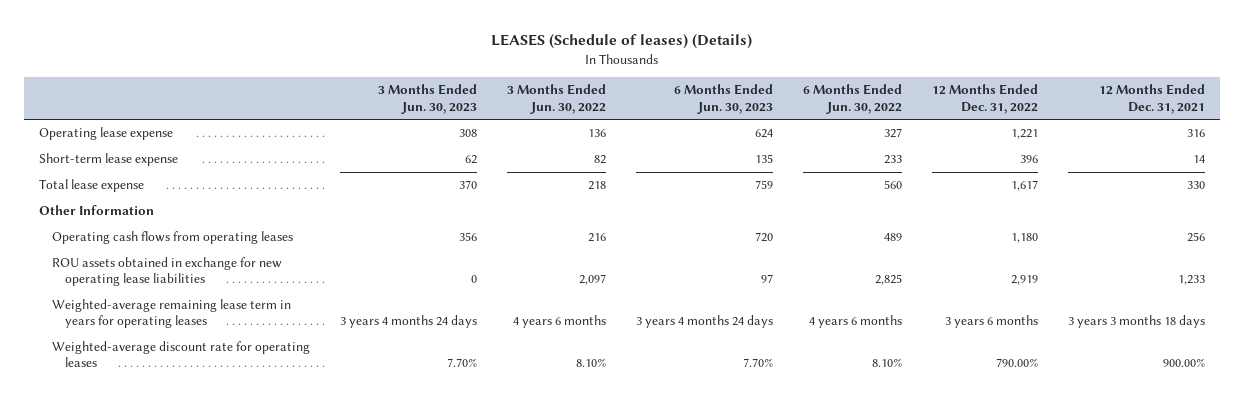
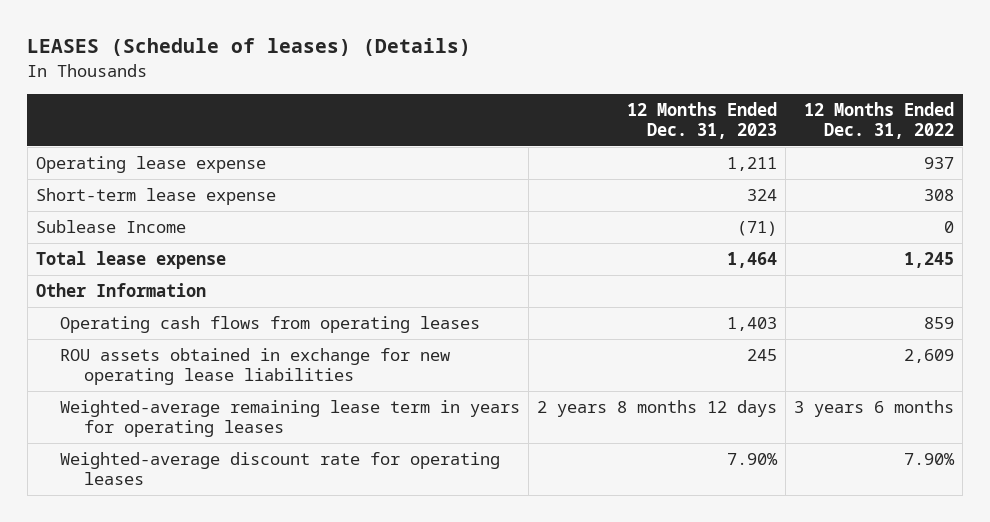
[377,84,477,114] 3 Months Ended Jun. 30, 2023 -> none
[506,84,606,114] 3 Months Ended Jun. 30, 2022 -> none
[674,84,774,114] 6 Months Ended Jun. 30, 2023 -> none
[803,84,903,114] 6 Months Ended Jun. 30, 2022 -> none
[1099,84,1206,114] 12 Months Ended Dec. 31, 2021 -> none
none -> [626,101,777,139] 12 Months Ended Dec. 31, 2023
[1011,129,1039,140] 1,221 -> [924,157,955,170] 937
[1020,155,1039,164] 396 -> [924,189,955,202] 308
none -> [35,220,186,234] Sublease Income
[1011,180,1039,192] 1,617 -> [904,252,955,269] 1,245
[1011,233,1039,244] 1,180 -> [924,317,955,330] 859
[1011,275,1039,286] 2,919 -> [904,349,955,364] 2,609
[996,358,1039,368] 790.00% -> [904,453,956,466] 7.90%

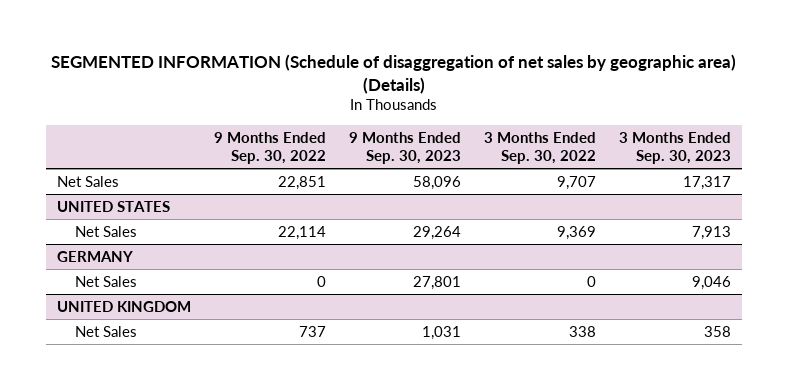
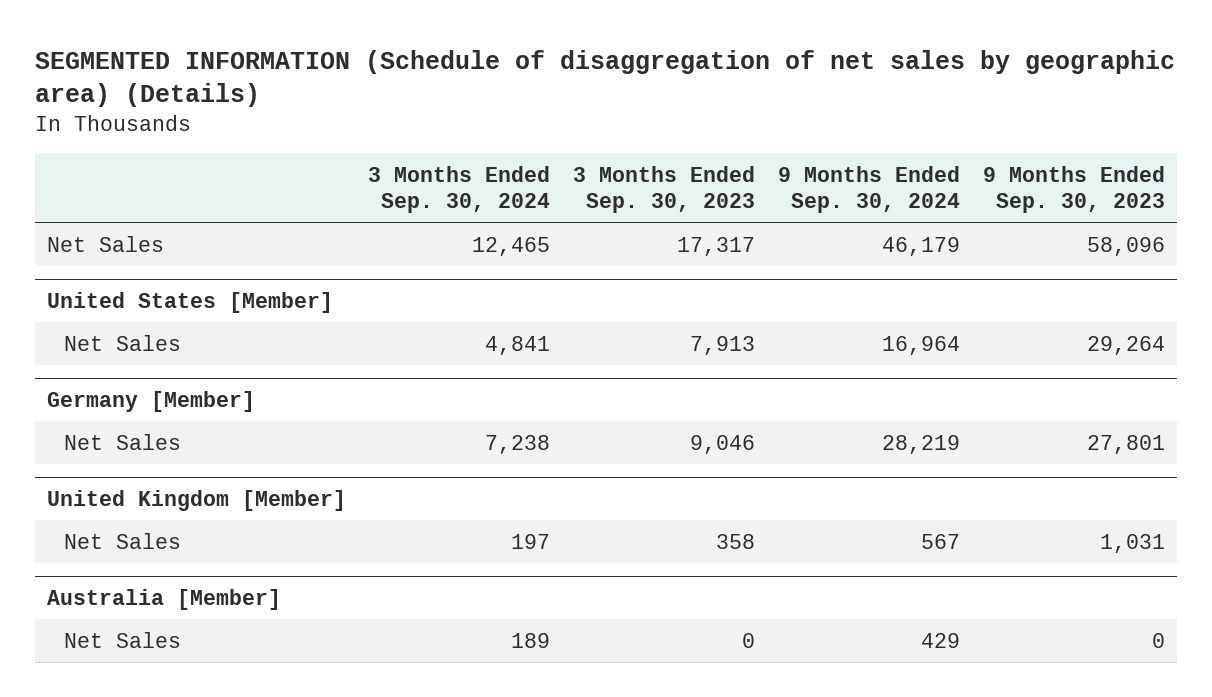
[214,131,327,164] 9 Months Ended Sep. 30, 2022 -> none
[484,131,597,164] 3 Months Ended Sep. 30, 2022 -> none
none -> [368,165,551,214] 3 Months Ended Sep. 30, 2024
none -> [778,165,961,214] 9 Months Ended Sep. 30, 2024
[57,200,171,212] UNITED STATES -> [46,291,333,313] United States [Member]
[57,250,134,262] GERMANY -> [46,390,255,412] Germany [Member]
[57,300,192,312] UNITED KINGDOM -> [46,489,346,511] United Kingdom [Member]
none -> [46,588,281,610] Australia [Member]
none -> [64,631,182,648] Net Sales

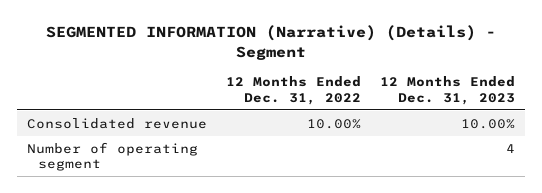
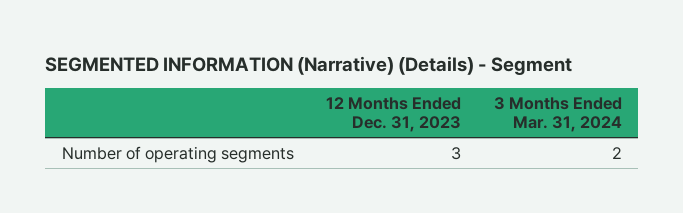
[226,76,362,105] 12 Months Ended Dec. 31, 2022 -> none
none -> [493,96,622,132] 3 Months Ended Mar. 31, 2024
[26,117,207,129] Consolidated revenue -> none
[26,141,198,172] Number of operating segment -> [61,145,294,163] Number of operating segments
[506,143,516,153] 4 -> [451,146,462,160] 3

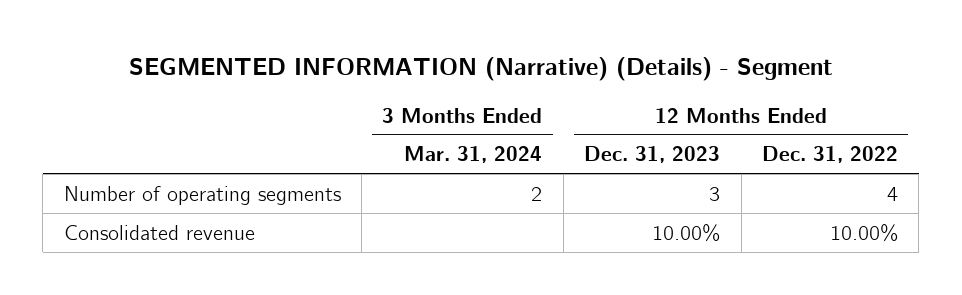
none -> [762,146,899,164] Dec. 31, 2022
none -> [63,224,255,240] Consolidated revenue

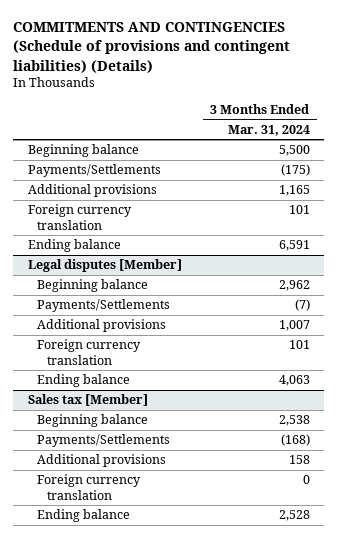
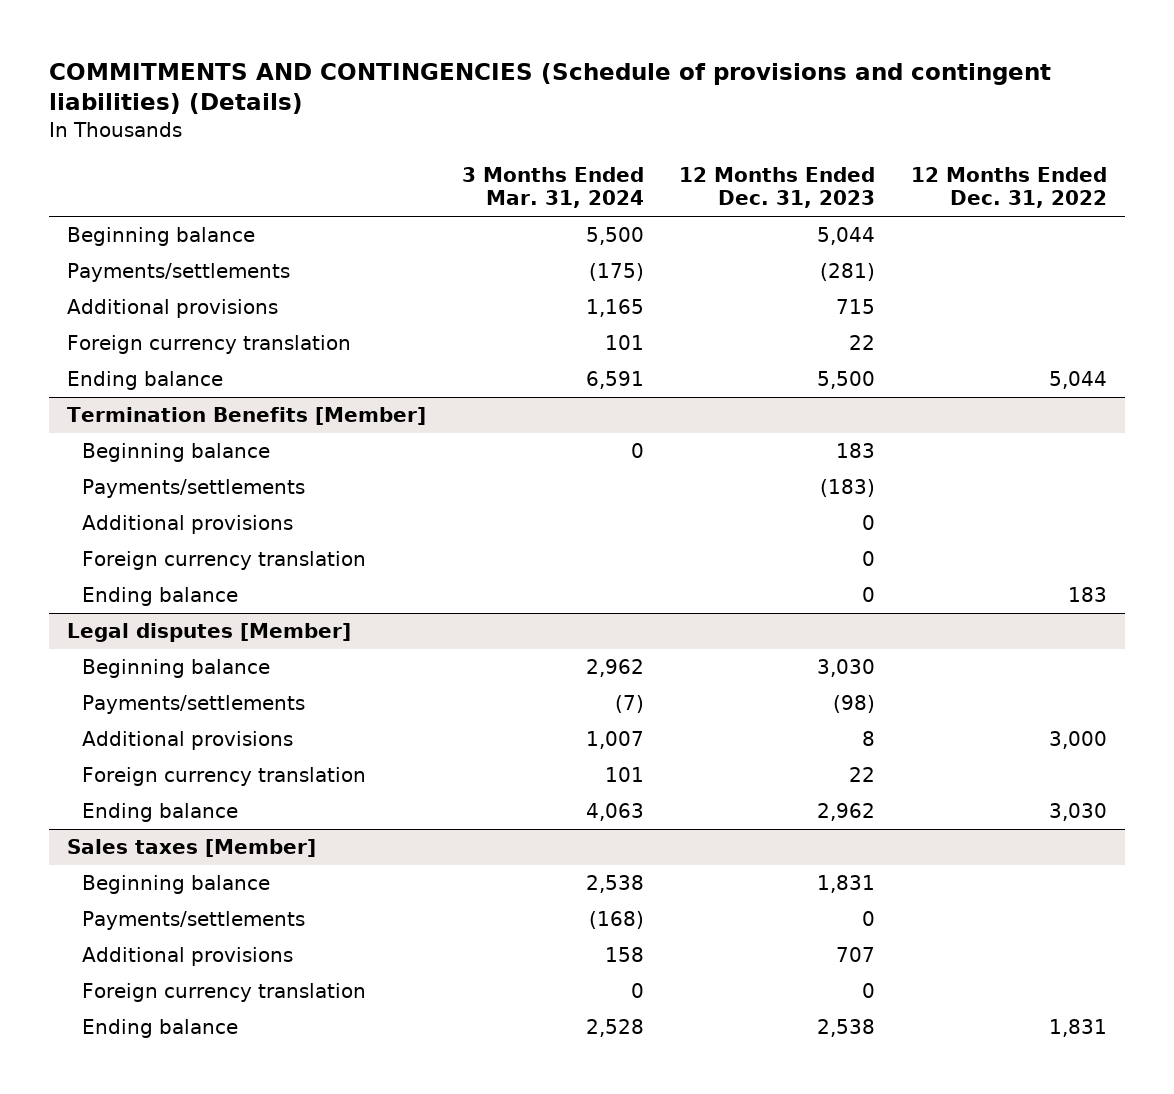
none -> [679,166,876,209] 12 Months Ended Dec. 31, 2023
none -> [910,166,1107,209] 12 Months Ended Dec. 31, 2022
[27,164,161,178] Payments/Settlements -> [66,263,290,283] Payments/settlements
none -> [66,407,426,426] Termination Benefits [Member]
none -> [82,443,271,463] Beginning balance
none -> [82,479,306,499] Payments/settlements
none -> [82,515,294,535] Additional provisions
none -> [82,551,367,571] Foreign currency translation
none -> [82,587,239,607] Ending balance
[37,299,171,313] Payments/Settlements -> [82,695,306,715] Payments/settlements
[27,394,148,407] Sales tax [Member] -> [66,839,316,858] Sales taxes [Member]
[37,434,171,448] Payments/Settlements -> [82,911,306,931] Payments/settlements

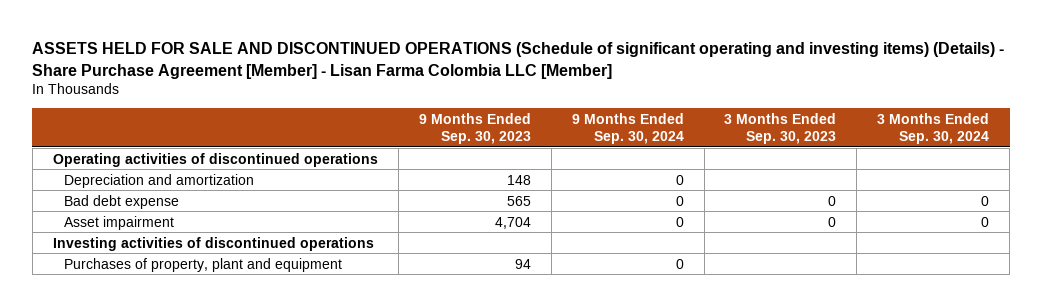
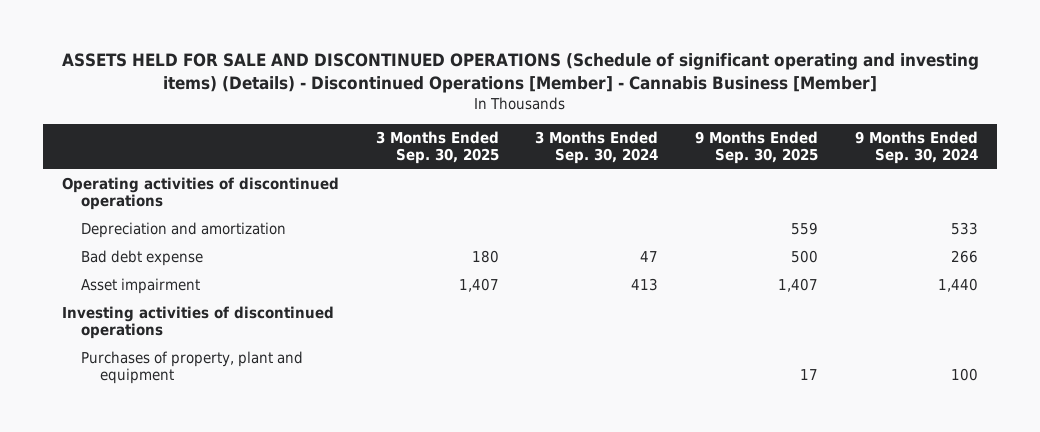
[32,41,1005,79] ASSETS HELD FOR SALE AND DISCONTINUED OPERATIONS (Schedule of significant operating and investing items) (Details) - Share Purchase Agreement [Member] - Lisan Farma Colombia LLC [Member] -> [61,53,979,94] ASSETS HELD FOR SALE AND DISCONTINUED OPERATIONS (Schedule of significant operating and investing items) (Details) - Discontinued Operations [Member] - Cannabis Business [Member]
[418,112,531,144] 9 Months Ended Sep. 30, 2023 -> none
[724,112,837,144] 3 Months Ended Sep. 30, 2023 -> none
none -> [375,131,499,165] 3 Months Ended Sep. 30, 2025
none -> [695,131,819,165] 9 Months Ended Sep. 30, 2025
[675,174,684,185] 0 -> [951,222,979,236] 533
[675,195,684,206] 0 -> [951,250,979,264] 266
[981,195,990,206] 0 -> [640,251,659,263] 47
[675,216,684,227] 0 -> [938,278,979,293] 1,440
[981,216,990,227] 0 -> [631,278,659,292] 413
[675,258,684,269] 0 -> [951,368,979,382] 100

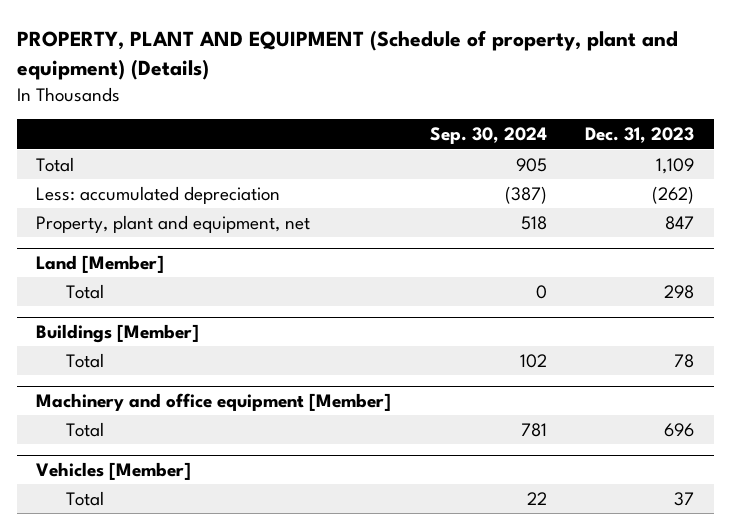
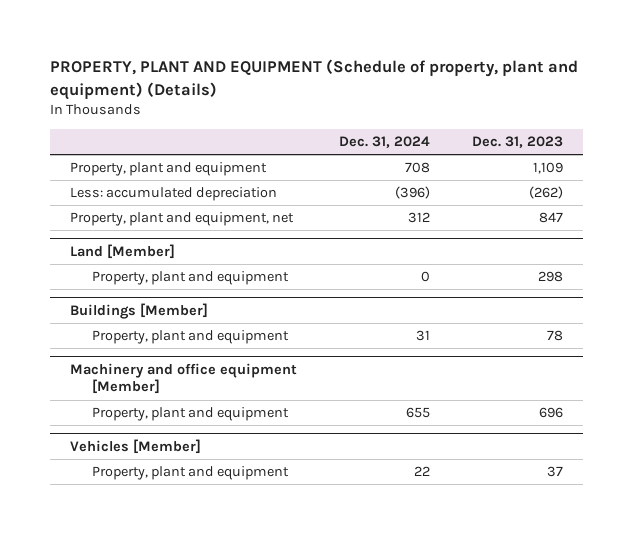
[429,127,547,145] Sep. 30, 2024 -> none
none -> [339,136,431,149] Dec. 31, 2024
[36,156,75,172] Total -> [70,162,268,177] Property, plant and equipment
[65,283,104,299] Total -> [91,271,289,286] Property, plant and equipment
[65,352,104,368] Total -> [91,330,289,345] Property, plant and equipment
[65,421,104,437] Total -> [91,407,289,422] Property, plant and equipment
[65,490,104,506] Total -> [91,466,289,481] Property, plant and equipment

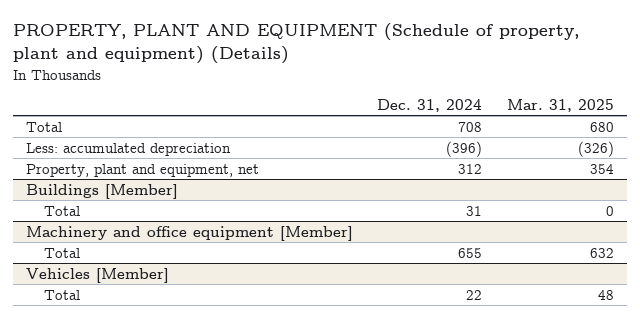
[471,136,563,149] Dec. 31, 2023 -> none
none -> [507,99,615,113] Mar. 31, 2025
[70,162,268,177] Property, plant and equipment -> [25,121,62,132] Total
[70,244,176,260] Land [Member] -> none
[91,271,289,286] Property, plant and equipment -> none
[91,330,289,345] Property, plant and equipment -> [44,205,81,216] Total
[91,407,289,422] Property, plant and equipment -> [44,247,81,258] Total
[91,466,289,481] Property, plant and equipment -> [44,289,81,300] Total

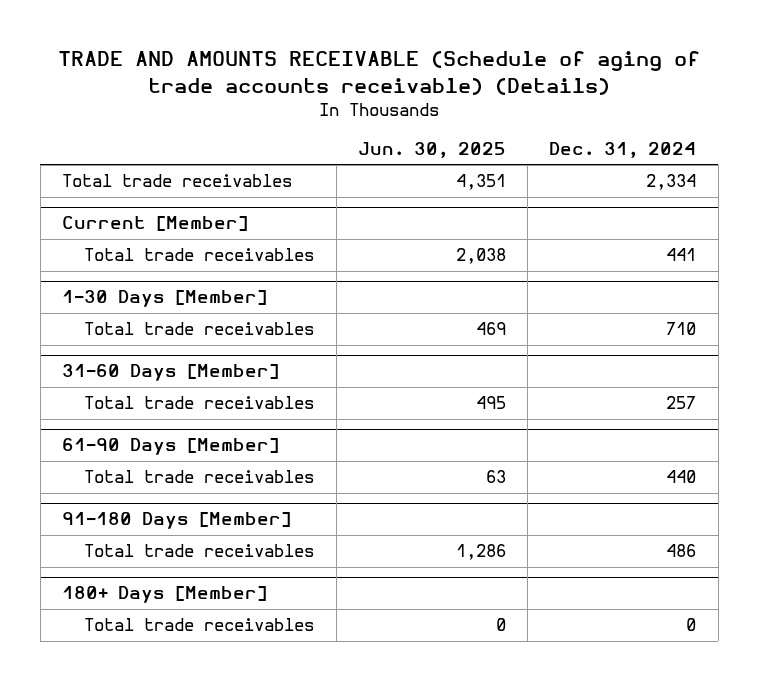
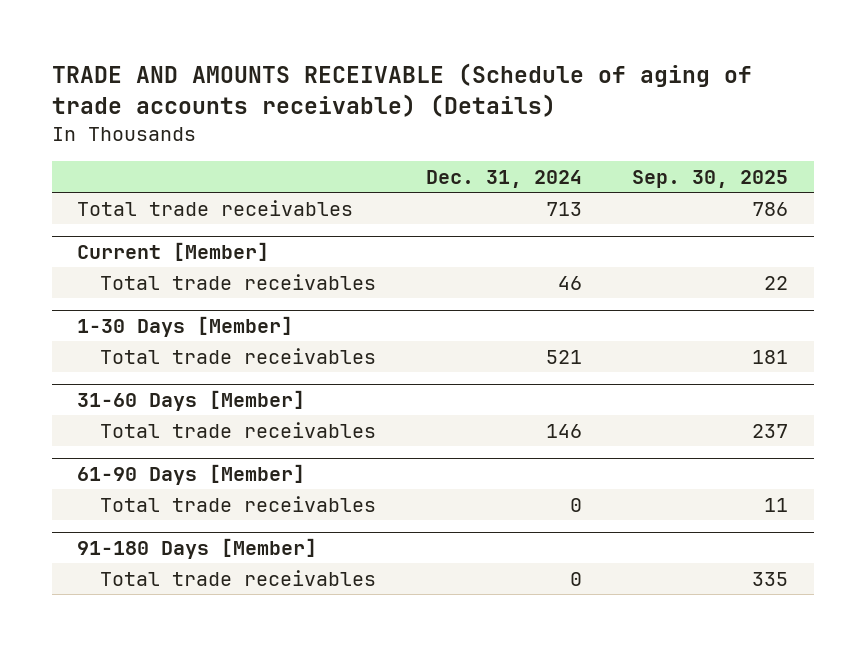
[357,141,506,158] Jun. 30, 2025 -> none
none -> [632,169,789,188] Sep. 30, 2025
[646,174,697,191] 2,334 -> [546,201,583,216] 713
[666,248,697,262] 441 -> [558,275,583,290] 46
[666,322,697,336] 710 -> [546,349,583,364] 521
[666,396,697,410] 257 -> [546,423,583,438] 146
[666,470,697,484] 440 -> [570,497,583,512] 0
[84,544,315,558] Total trade receivables -> none
[61,586,267,604] 180+ Days [Member] -> none

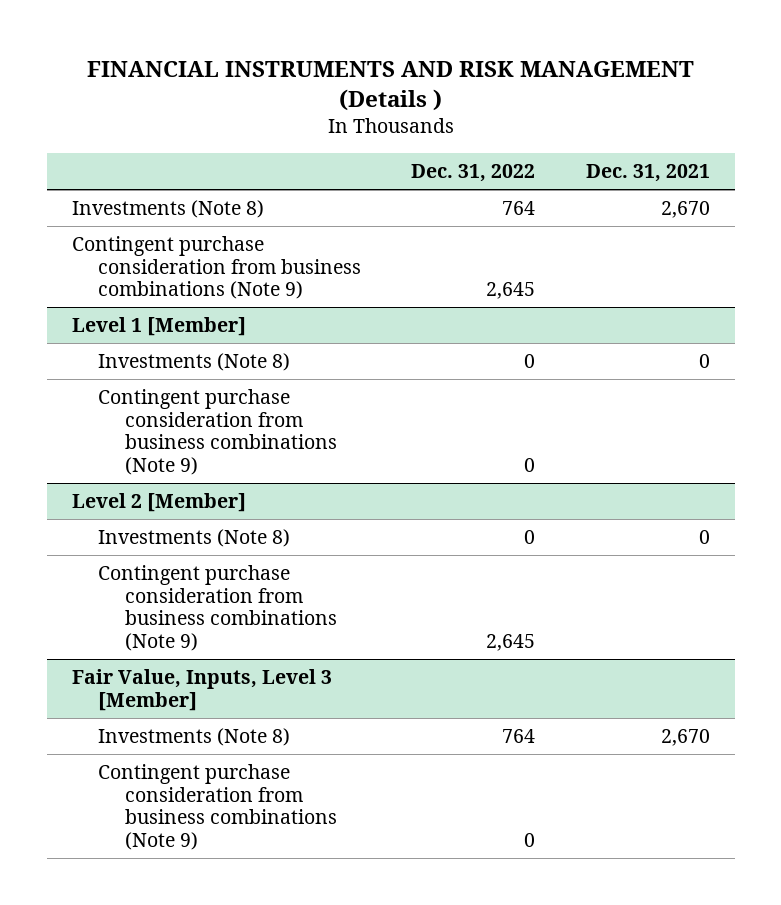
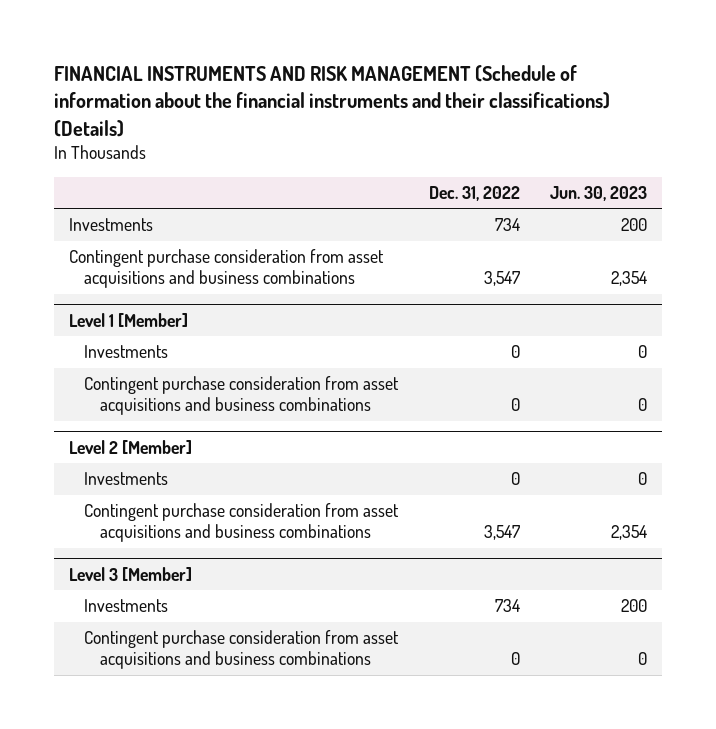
[86,60,694,111] FINANCIAL INSTRUMENTS AND RISK MANAGEMENT (Details ) -> [54,65,611,137] FINANCIAL INSTRUMENTS AND RISK MANAGEMENT (Schedule of information about the financial instruments and their classifications) (Details)
[585,163,710,182] Dec. 31, 2021 -> none
none -> [549,185,647,201] Jun. 30, 2023
[71,200,264,219] Investments (Note 8) -> none
none -> [69,218,154,232] Investments
[71,236,362,300] Contingent purchase consideration from business combinations (Note 9) -> [69,249,385,289] Contingent purchase consideration from asset acquisitions and business combinations
[486,282,536,300] 2,645 -> [483,271,520,287] 3,547
[98,353,291,372] Investments (Note 8) -> none
none -> [84,345,169,359] Investments
[98,389,338,475] Contingent purchase consideration from business combinations (Note 9) -> [84,376,400,416] Contingent purchase consideration from asset acquisitions and business combinations
[98,529,291,548] Investments (Note 8) -> none
[98,728,291,747] Investments (Note 8) -> none
none -> [84,472,169,486] Investments
[98,565,338,651] Contingent purchase consideration from business combinations (Note 9) -> [84,503,400,543] Contingent purchase consideration from asset acquisitions and business combinations
[486,633,536,651] 2,645 -> [483,525,520,541] 3,547
[71,669,332,711] Fair Value, Inputs, Level 3 [Member] -> [69,566,193,581] Level 3 [Member]
none -> [84,599,169,613] Investments
[98,764,338,850] Contingent purchase consideration from business combinations (Note 9) -> [84,630,400,670] Contingent purchase consideration from asset acquisitions and business combinations

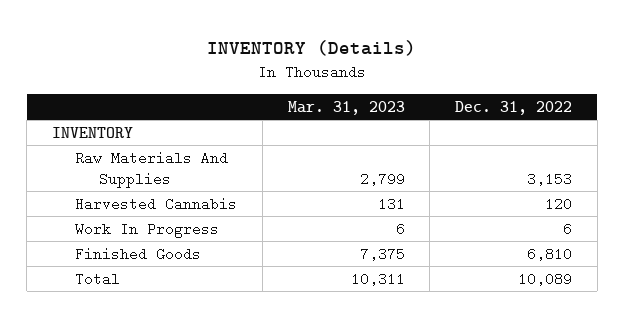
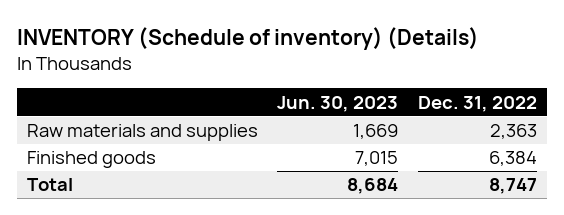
[207,39,417,56] INVENTORY (Details) -> [16,27,479,51] INVENTORY (Schedule of inventory) (Details)
[287,100,405,115] Mar. 31, 2023 -> none
none -> [277,95,399,112] Jun. 30, 2023
[51,126,133,138] INVENTORY -> none
[75,196,238,211] Harvested Cannabis -> none
[75,221,220,238] Work In Progress -> none
[75,150,229,188] Raw Materials And Supplies -> [26,124,258,142] Raw materials and supplies
[527,171,573,186] 3,153 -> [489,124,537,140] 2,363
[75,246,202,261] Finished Goods -> [26,151,156,169] Finished goods
[527,246,573,261] 6,810 -> [488,151,537,167] 6,384
[518,271,573,286] 10,089 -> [488,178,537,195] 8,747

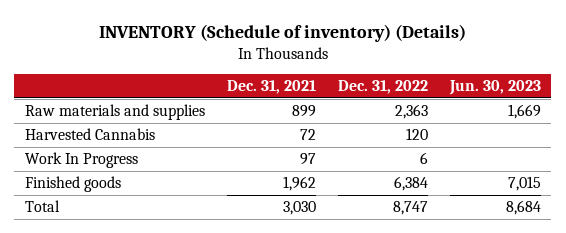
none -> [227,80,317,95] Dec. 31, 2021
none -> [25,128,156,141] Harvested Cannabis
none -> [25,152,139,169] Work In Progress

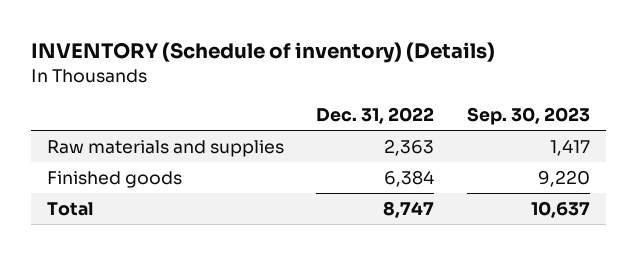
[227,80,317,95] Dec. 31, 2021 -> none
[448,80,541,96] Jun. 30, 2023 -> none
none -> [466,107,590,126] Sep. 30, 2023
[25,128,156,141] Harvested Cannabis -> none
[25,152,139,169] Work In Progress -> none

